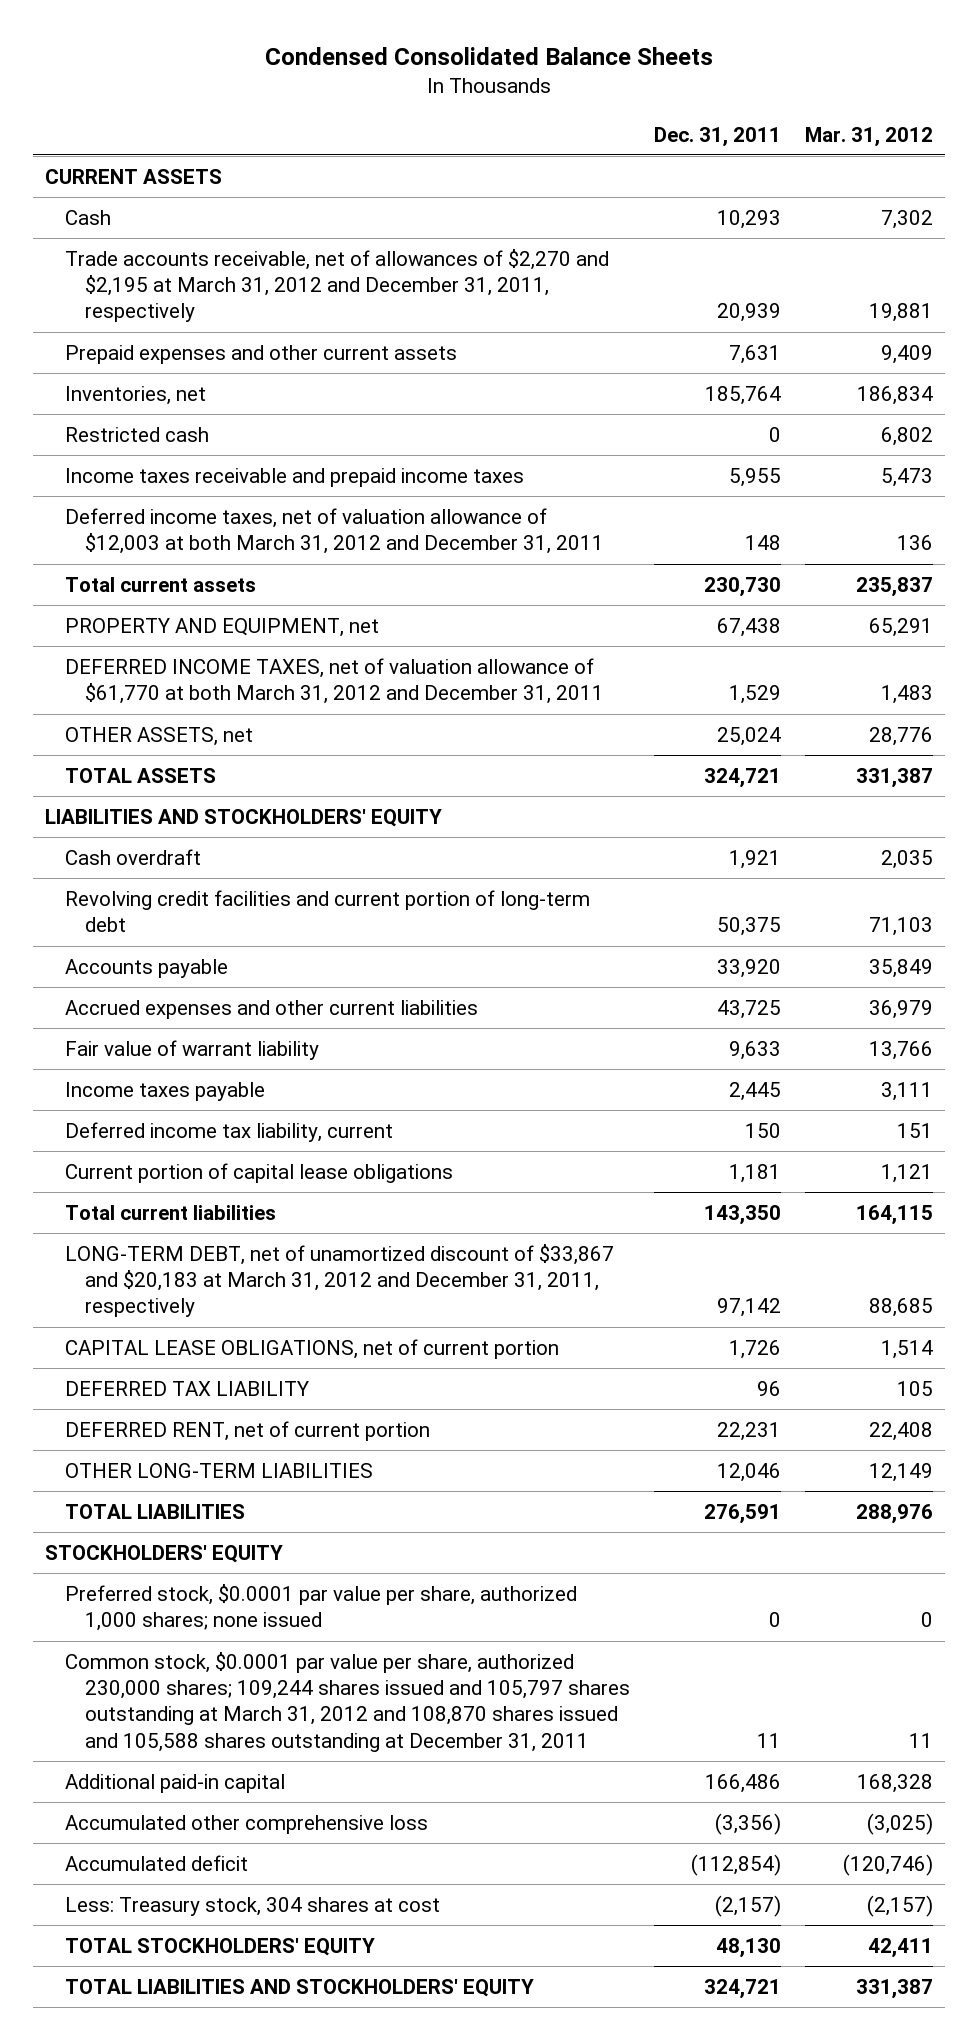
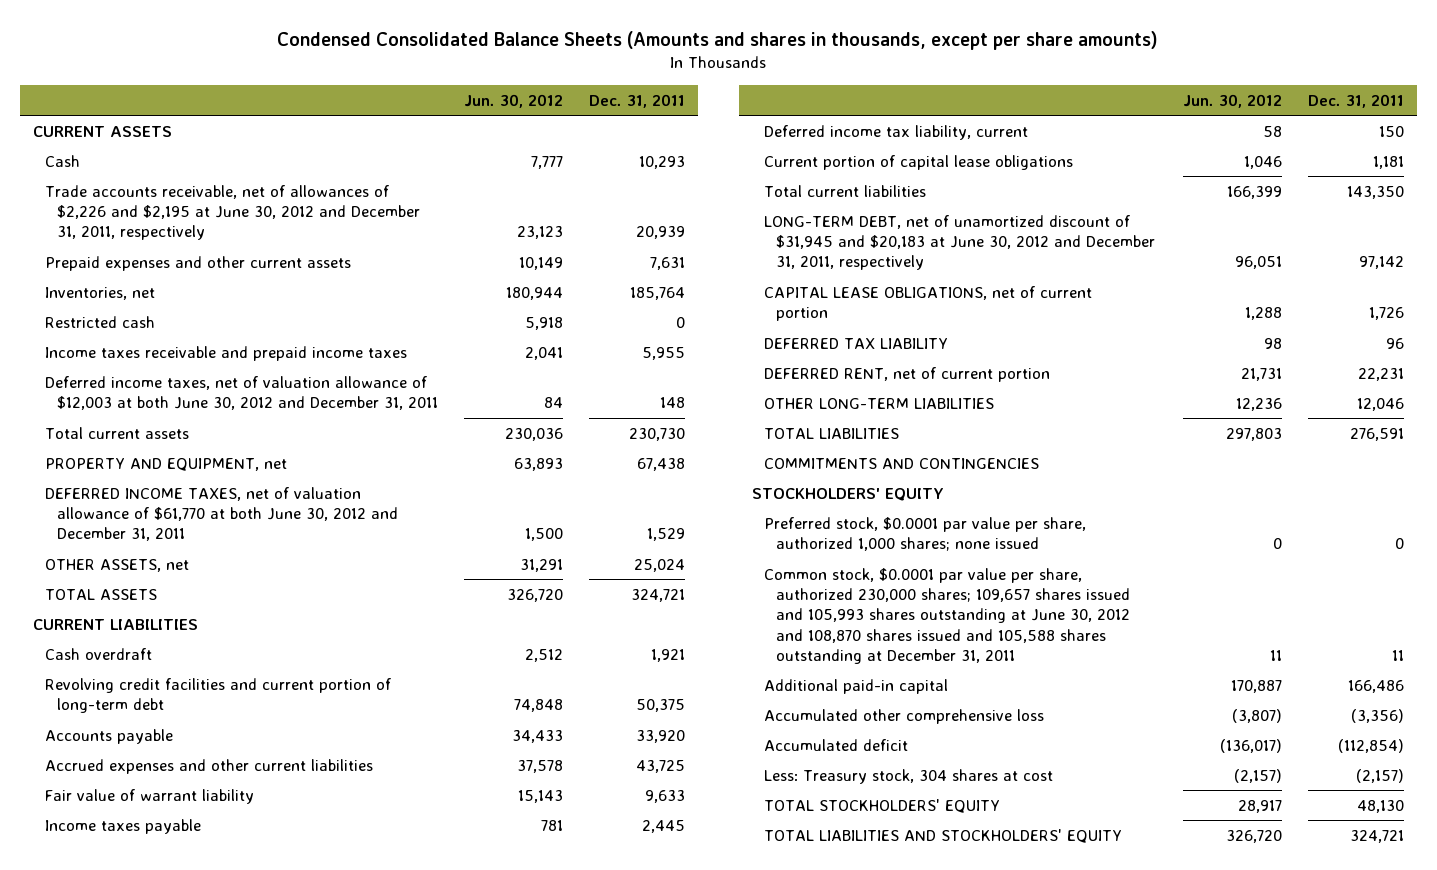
[264,46,713,65] Condensed Consolidated Balance Sheets -> [277,30,1159,50] Condensed Consolidated Balance Sheets (Amounts and shares in thousands, except per share amounts)
[804,126,933,147] Mar. 31, 2012 -> none
none -> [463,93,563,108] Jun. 30, 2012
[64,249,609,323] Trade accounts receivable, net of allowances of $2,270 and $2,195 at March 31, 2012 and December 31, 2011, respectively -> [44,184,420,241] Trade accounts receivable, net of allowances of $2,226 and $2,195 at June 30, 2012 and December 31, 2011, respectively
[64,508,604,555] Deferred income taxes, net of valuation allowance of $12,003 at both March 31, 2012 and December 31, 2011 -> [44,375,438,411] Deferred income taxes, net of valuation allowance of $12,003 at both June 30, 2012 and December 31, 2011
[64,658,604,705] DEFERRED INCOME TAXES, net of valuation allowance of $61,770 at both March 31, 2012 and December 31, 2011 -> [44,486,398,542] DEFERRED INCOME TAXES, net of valuation allowance of $61,770 at both June 30, 2012 and December 31, 2011
[44,809,442,828] LIABILITIES AND STOCKHOLDERS' EQUITY -> none
none -> [33,618,199,630] CURRENT LIABILITIES
[64,1244,614,1318] LONG-TERM DEBT, net of unamortized discount of $33,867 and $20,183 at March 31, 2012 and December 31, 2011, respectively -> [763,214,1155,271] LONG-TERM DEBT, net of unamortized discount of $31,945 and $20,183 at June 30, 2012 and December 31, 2011, respectively
none -> [763,457,1039,469] COMMITMENTS AND CONTINGENCIES
[64,1652,630,1752] Common stock, $0.0001 par value per share, authorized 230,000 shares; 109,244 shares issued and 105,797 shares outstanding at March 31, 2012 and 108,870 shares issued and 105,588 shares outstanding at December 31, 2011 -> [763,567,1130,664] Common stock, $0.0001 par value per share, authorized 230,000 shares; 109,657 shares issued and 105,993 shares outstanding at June 30, 2012 and 108,870 shares issued and 105,588 shares outstanding at December 31, 2011

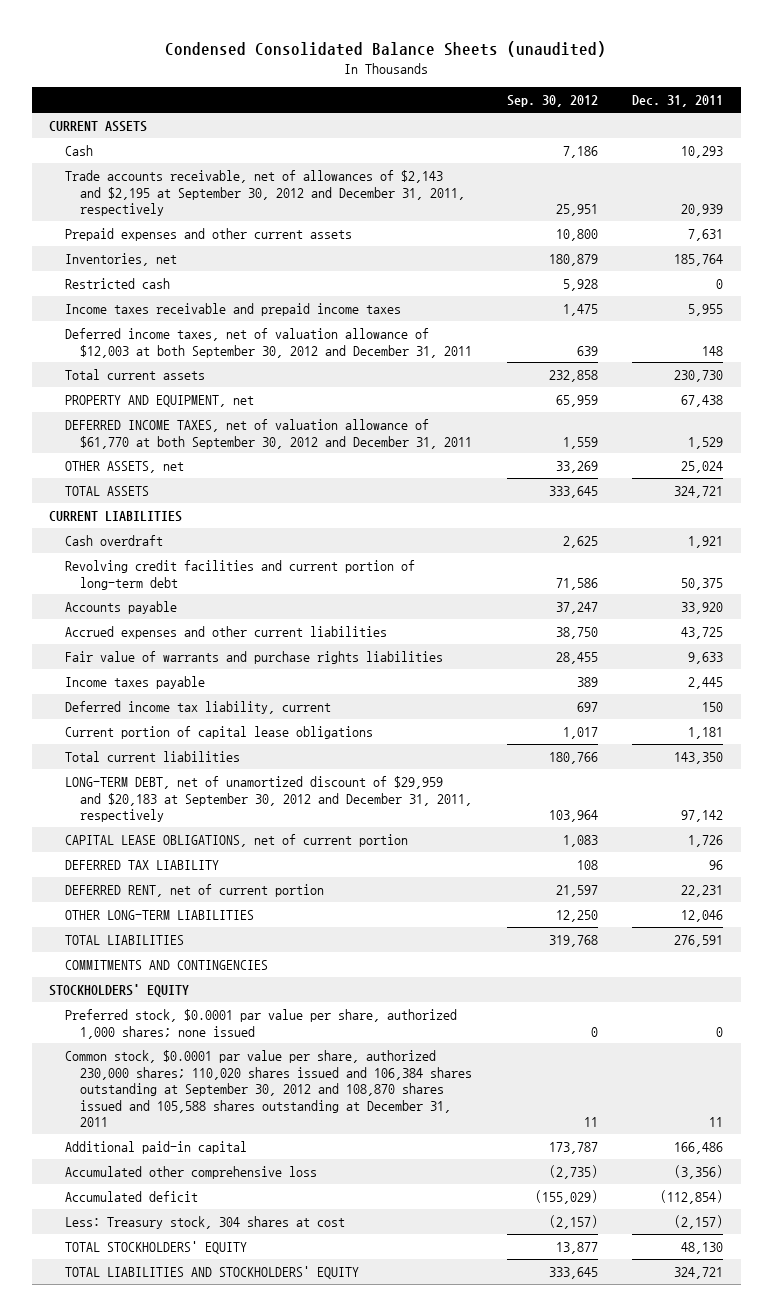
[277,30,1159,50] Condensed Consolidated Balance Sheets (Amounts and shares in thousands, except per share amounts) -> [165,41,607,58] Condensed Consolidated Balance Sheets (unaudited)
[463,93,563,108] Jun. 30, 2012 -> none
none -> [506,95,598,108] Sep. 30, 2012
[44,184,420,241] Trade accounts receivable, net of allowances of $2,226 and $2,195 at June 30, 2012 and December 31, 2011, respectively -> [64,169,465,217] Trade accounts receivable, net of allowances of $2,143 and $2,195 at September 30, 2012 and December 31, 2011, respectively
[44,375,438,411] Deferred income taxes, net of valuation allowance of $12,003 at both June 30, 2012 and December 31, 2011 -> [64,327,472,358] Deferred income taxes, net of valuation allowance of $12,003 at both September 30, 2012 and December 31, 2011
[44,486,398,542] DEFERRED INCOME TAXES, net of valuation allowance of $61,770 at both June 30, 2012 and December 31, 2011 -> [64,418,472,449] DEFERRED INCOME TAXES, net of valuation allowance of $61,770 at both September 30, 2012 and December 31, 2011
[44,788,254,804] Fair value of warrant liability -> [64,650,443,664] Fair value of warrants and purchase rights liabilities
[763,214,1155,271] LONG-TERM DEBT, net of unamortized discount of $31,945 and $20,183 at June 30, 2012 and December 31, 2011, respectively -> [64,775,472,823] LONG-TERM DEBT, net of unamortized discount of $29,959 and $20,183 at September 30, 2012 and December 31, 2011, respectively
[763,567,1130,664] Common stock, $0.0001 par value per share, authorized 230,000 shares; 109,657 shares issued and 105,993 shares outstanding at June 30, 2012 and 108,870 shares issued and 105,588 shares outstanding at December 31, 2011 -> [64,1049,472,1128] Common stock, $0.0001 par value per share, authorized 230,000 shares; 110,020 shares issued and 106,384 shares outstanding at September 30, 2012 and 108,870 shares issued and 105,588 shares outstanding at December 31, 2011

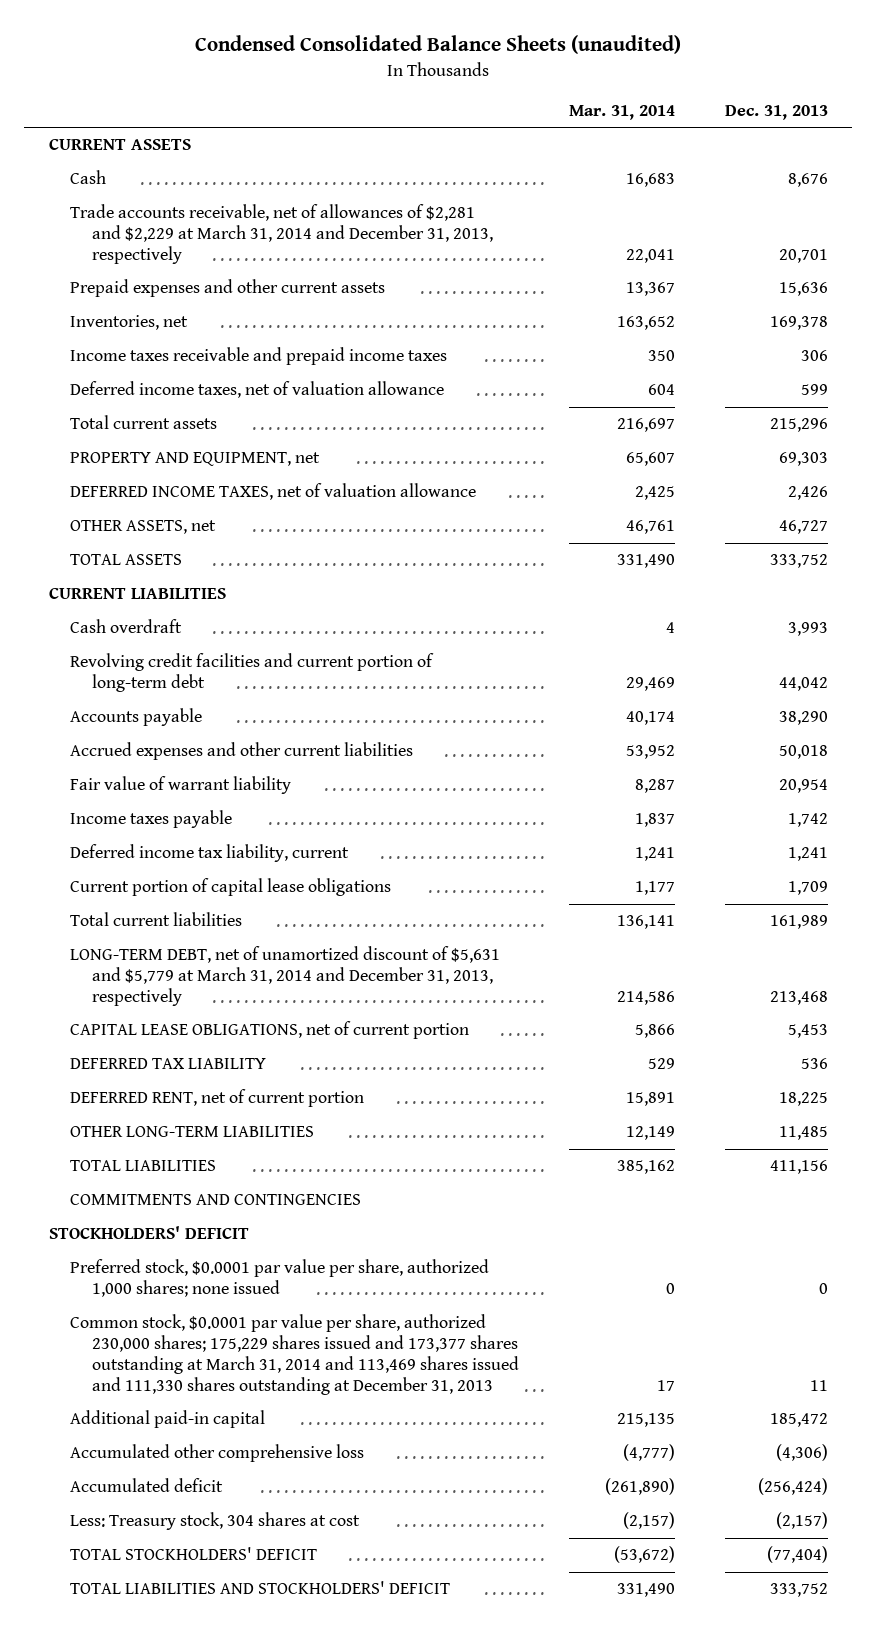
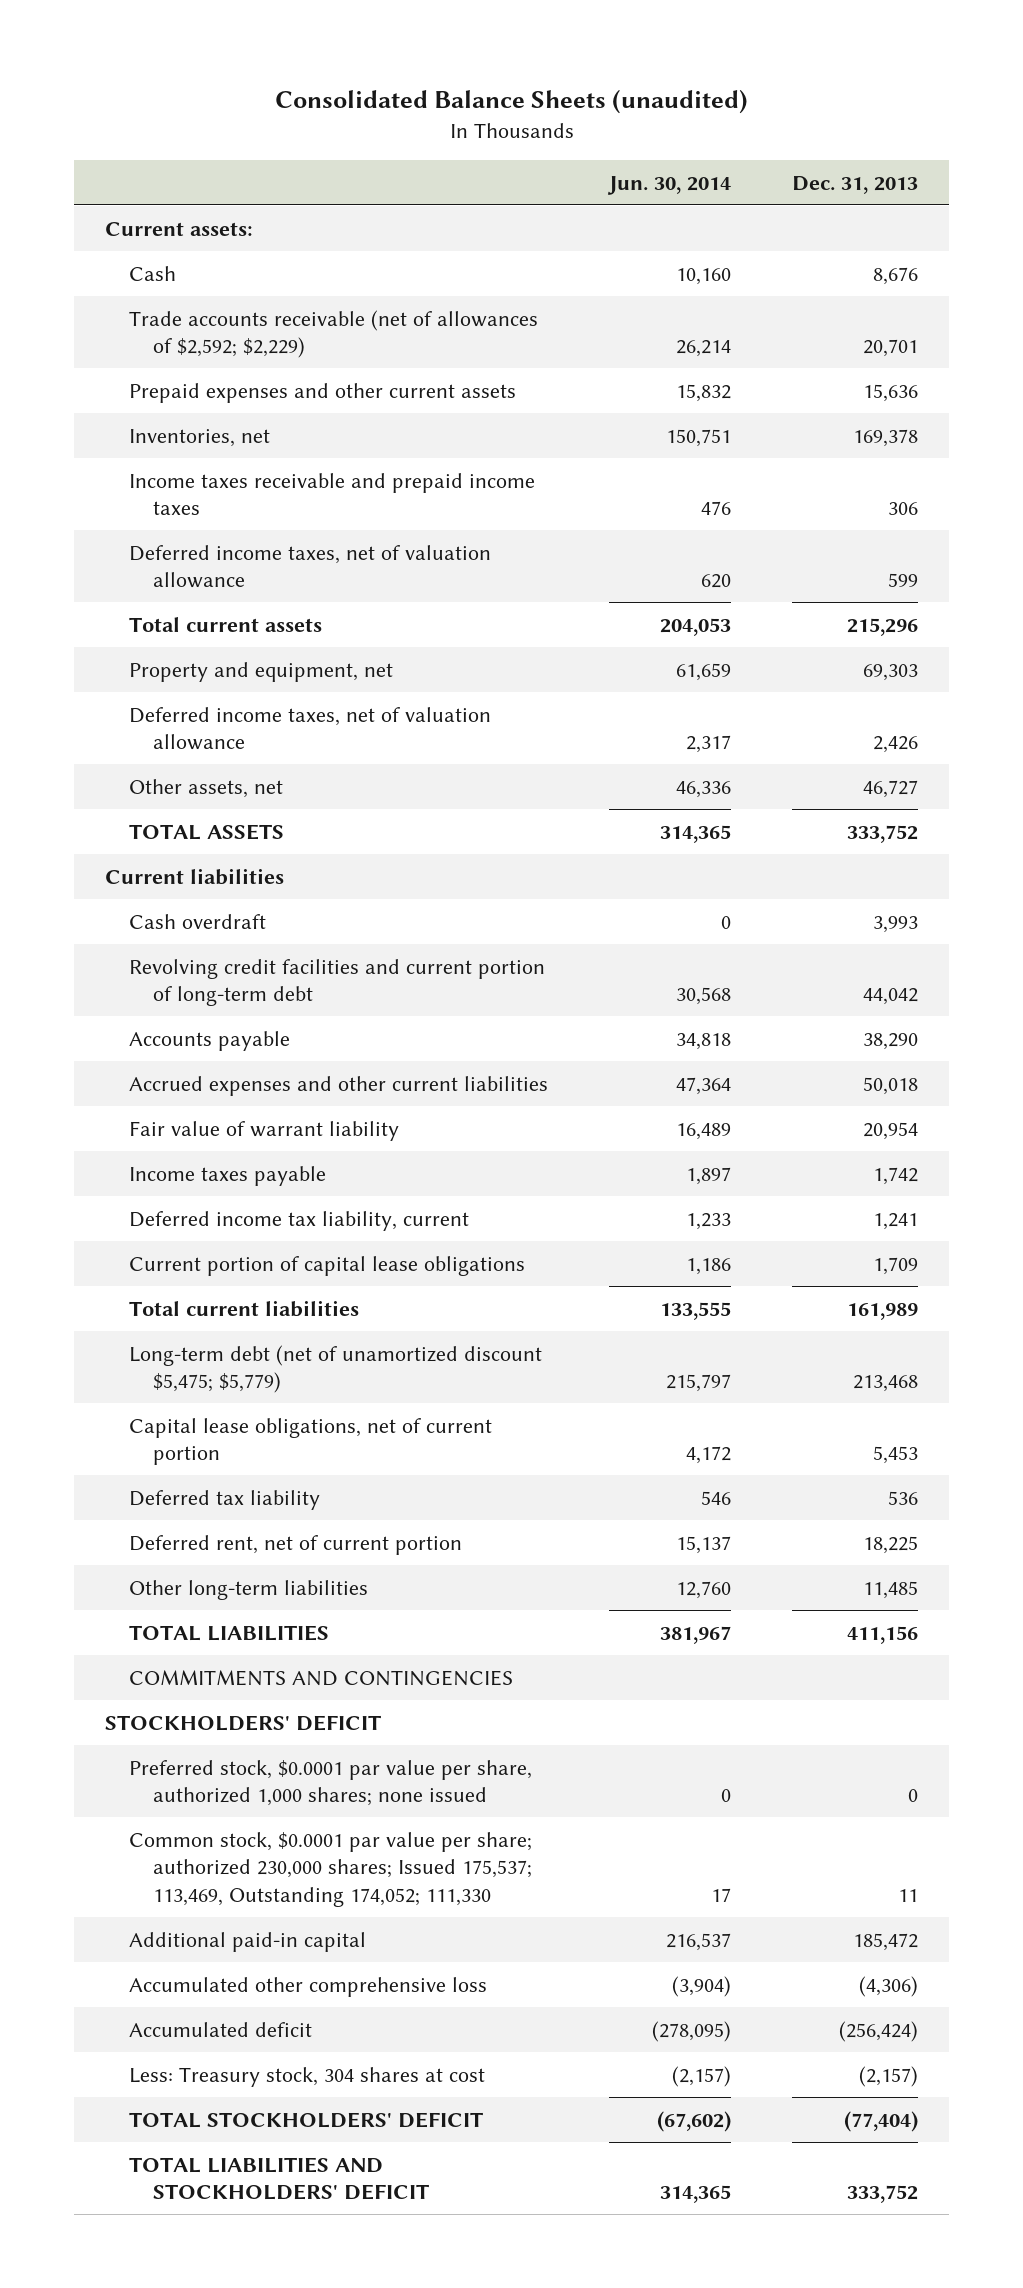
[195,35,682,55] Condensed Consolidated Balance Sheets (unaudited) -> [274,89,748,115] Consolidated Balance Sheets (unaudited)
[568,104,675,120] Mar. 31, 2014 -> none
none -> [607,175,732,195] Jun. 30, 2014
[48,139,191,151] CURRENT ASSETS -> [104,221,253,236] Current assets:
[70,204,494,265] Trade accounts receivable, net of allowances of $2,281 and $2,229 at March 31, 2014 and December 31, 2013, respectively -> [128,309,538,359] Trade accounts receivable (net of allowances of $2,592; $2,229)
[70,452,321,467] PROPERTY AND EQUIPMENT, net -> [128,661,393,682] Property and equipment, net
[70,483,477,501] DEFERRED INCOME TAXES, net of valuation allowance -> [128,706,491,751] Deferred income taxes, net of valuation allowance
[70,520,217,535] OTHER ASSETS, net -> [128,778,283,798] Other assets, net
[48,588,226,600] CURRENT LIABILITIES -> [104,867,284,885] Current liabilities
[70,946,501,1007] LONG-TERM DEBT, net of unamortized discount of $5,631 and $5,779 at March 31, 2014 and December 31, 2013, respectively -> [128,1344,542,1394] Long-term debt (net of unamortized discount $5,475; $5,779)
[70,1021,470,1040] CAPITAL LEASE OBLIGATIONS, net of current portion -> [128,1417,492,1466] Capital lease obligations, net of current portion
[70,1058,267,1070] DEFERRED TAX LIABILITY -> [128,1489,320,1510] Deferred tax liability
[70,1089,365,1108] DEFERRED RENT, net of current portion -> [128,1534,462,1555] Deferred rent, net of current portion
[70,1126,315,1138] OTHER LONG-TERM LIABILITIES -> [128,1579,368,1600] Other long-term liabilities
[70,1314,520,1395] Common stock, $0.0001 par value per share, authorized 230,000 shares; 175,229 shares issued and 173,377 shares outstanding at March 31, 2014 and 113,469 shares issued and 111,330 shares outstanding at December 31, 2013 -> [128,1831,533,1907] Common stock, $0.0001 par value per share; authorized 230,000 shares; Issued 175,537; 113,469, Outstanding 174,052; 111,330

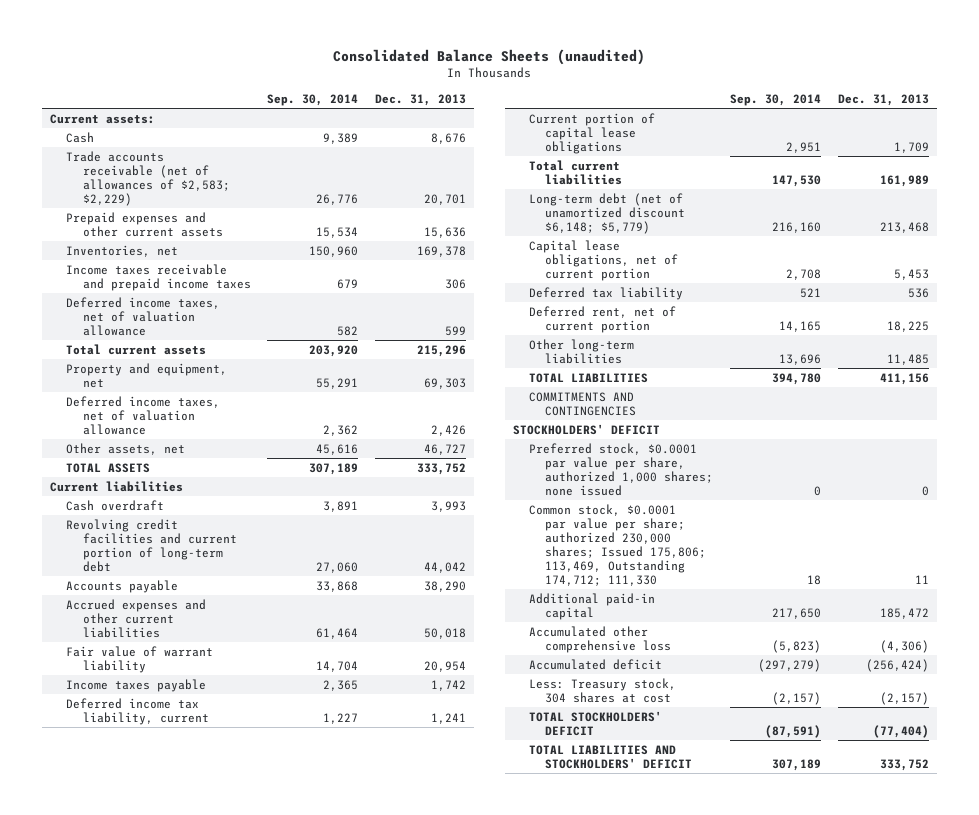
[607,175,732,195] Jun. 30, 2014 -> none
none -> [267,93,359,106] Sep. 30, 2014
[128,309,538,359] Trade accounts receivable (net of allowances of $2,592; $2,229) -> [66,150,230,206] Trade accounts receivable (net of allowances of $2,583; $2,229)
[128,1344,542,1394] Long-term debt (net of unamortized discount $5,475; $5,779) -> [529,192,686,234] Long-term debt (net of unamortized discount $6,148; $5,779)
[128,1831,533,1907] Common stock, $0.0001 par value per share; authorized 230,000 shares; Issued 175,537; 113,469, Outstanding 174,052; 111,330 -> [529,503,707,586] Common stock, $0.0001 par value per share; authorized 230,000 shares; Issued 175,806; 113,469, Outstanding 174,712; 111,330

